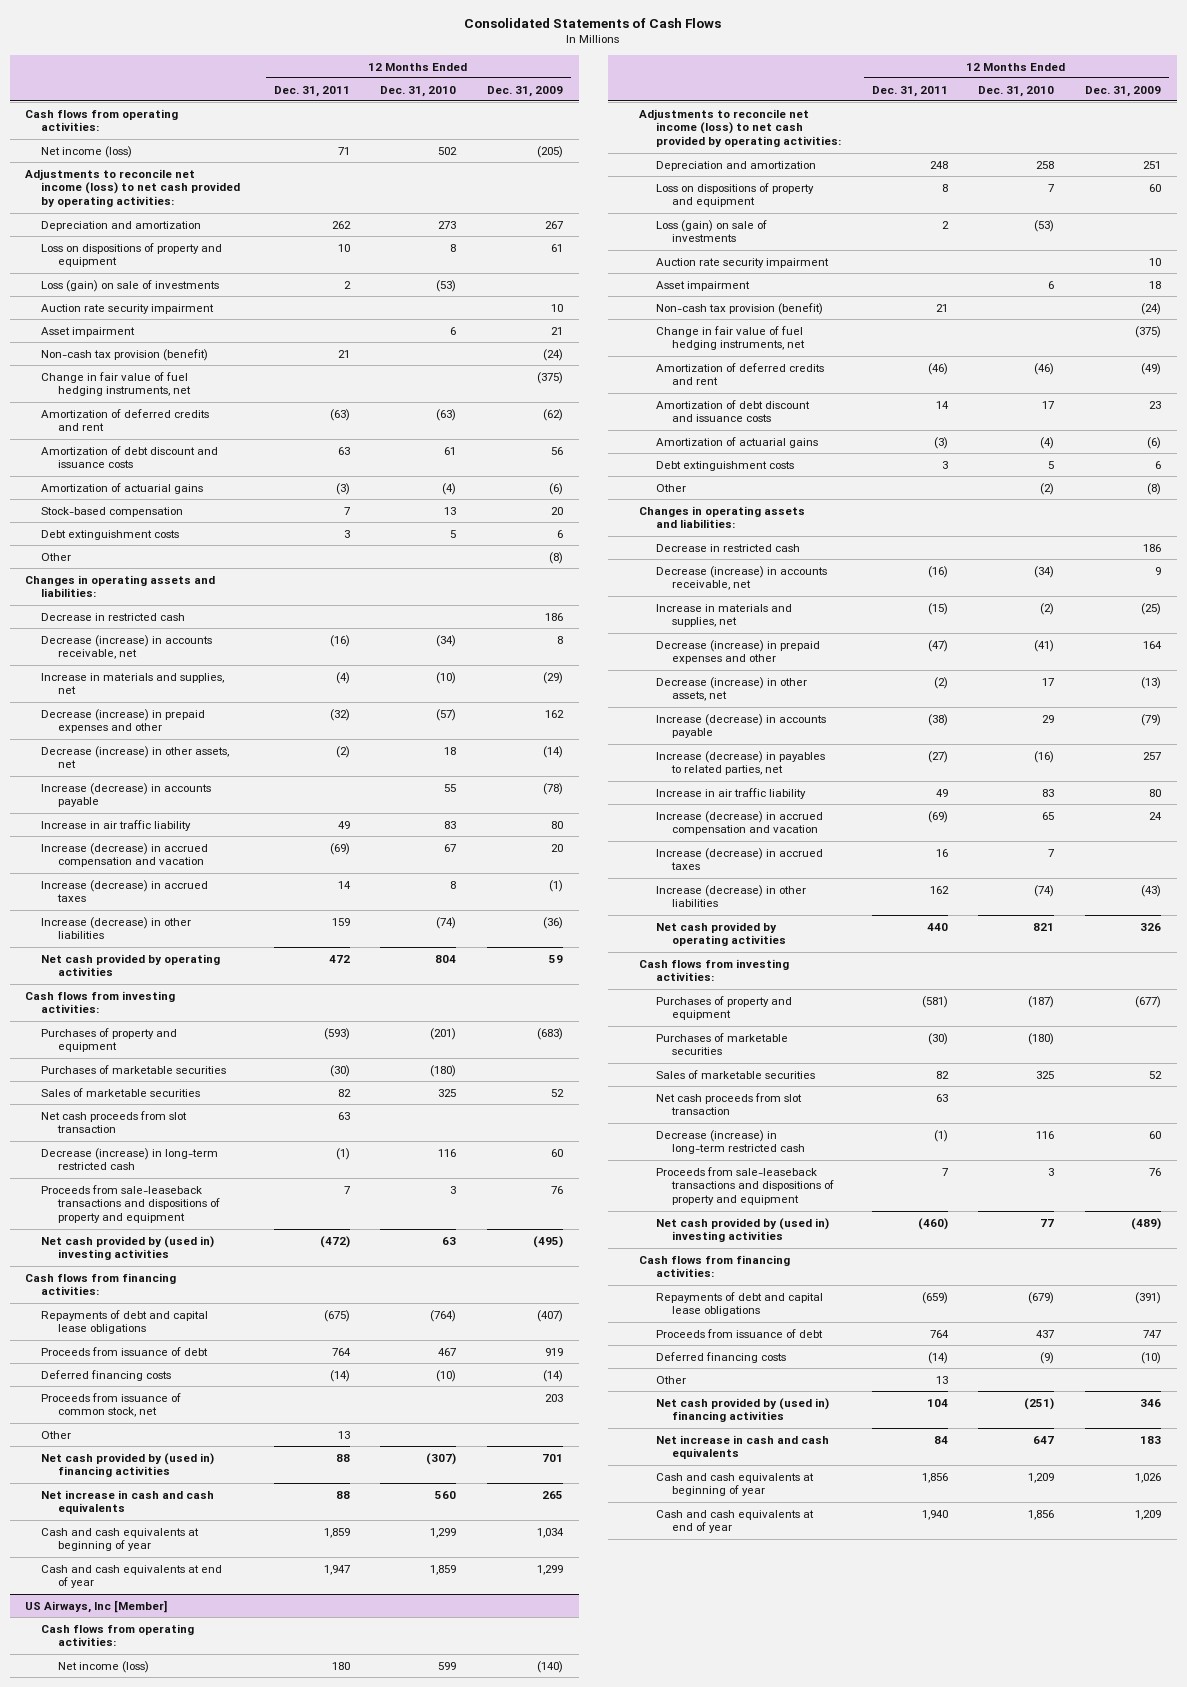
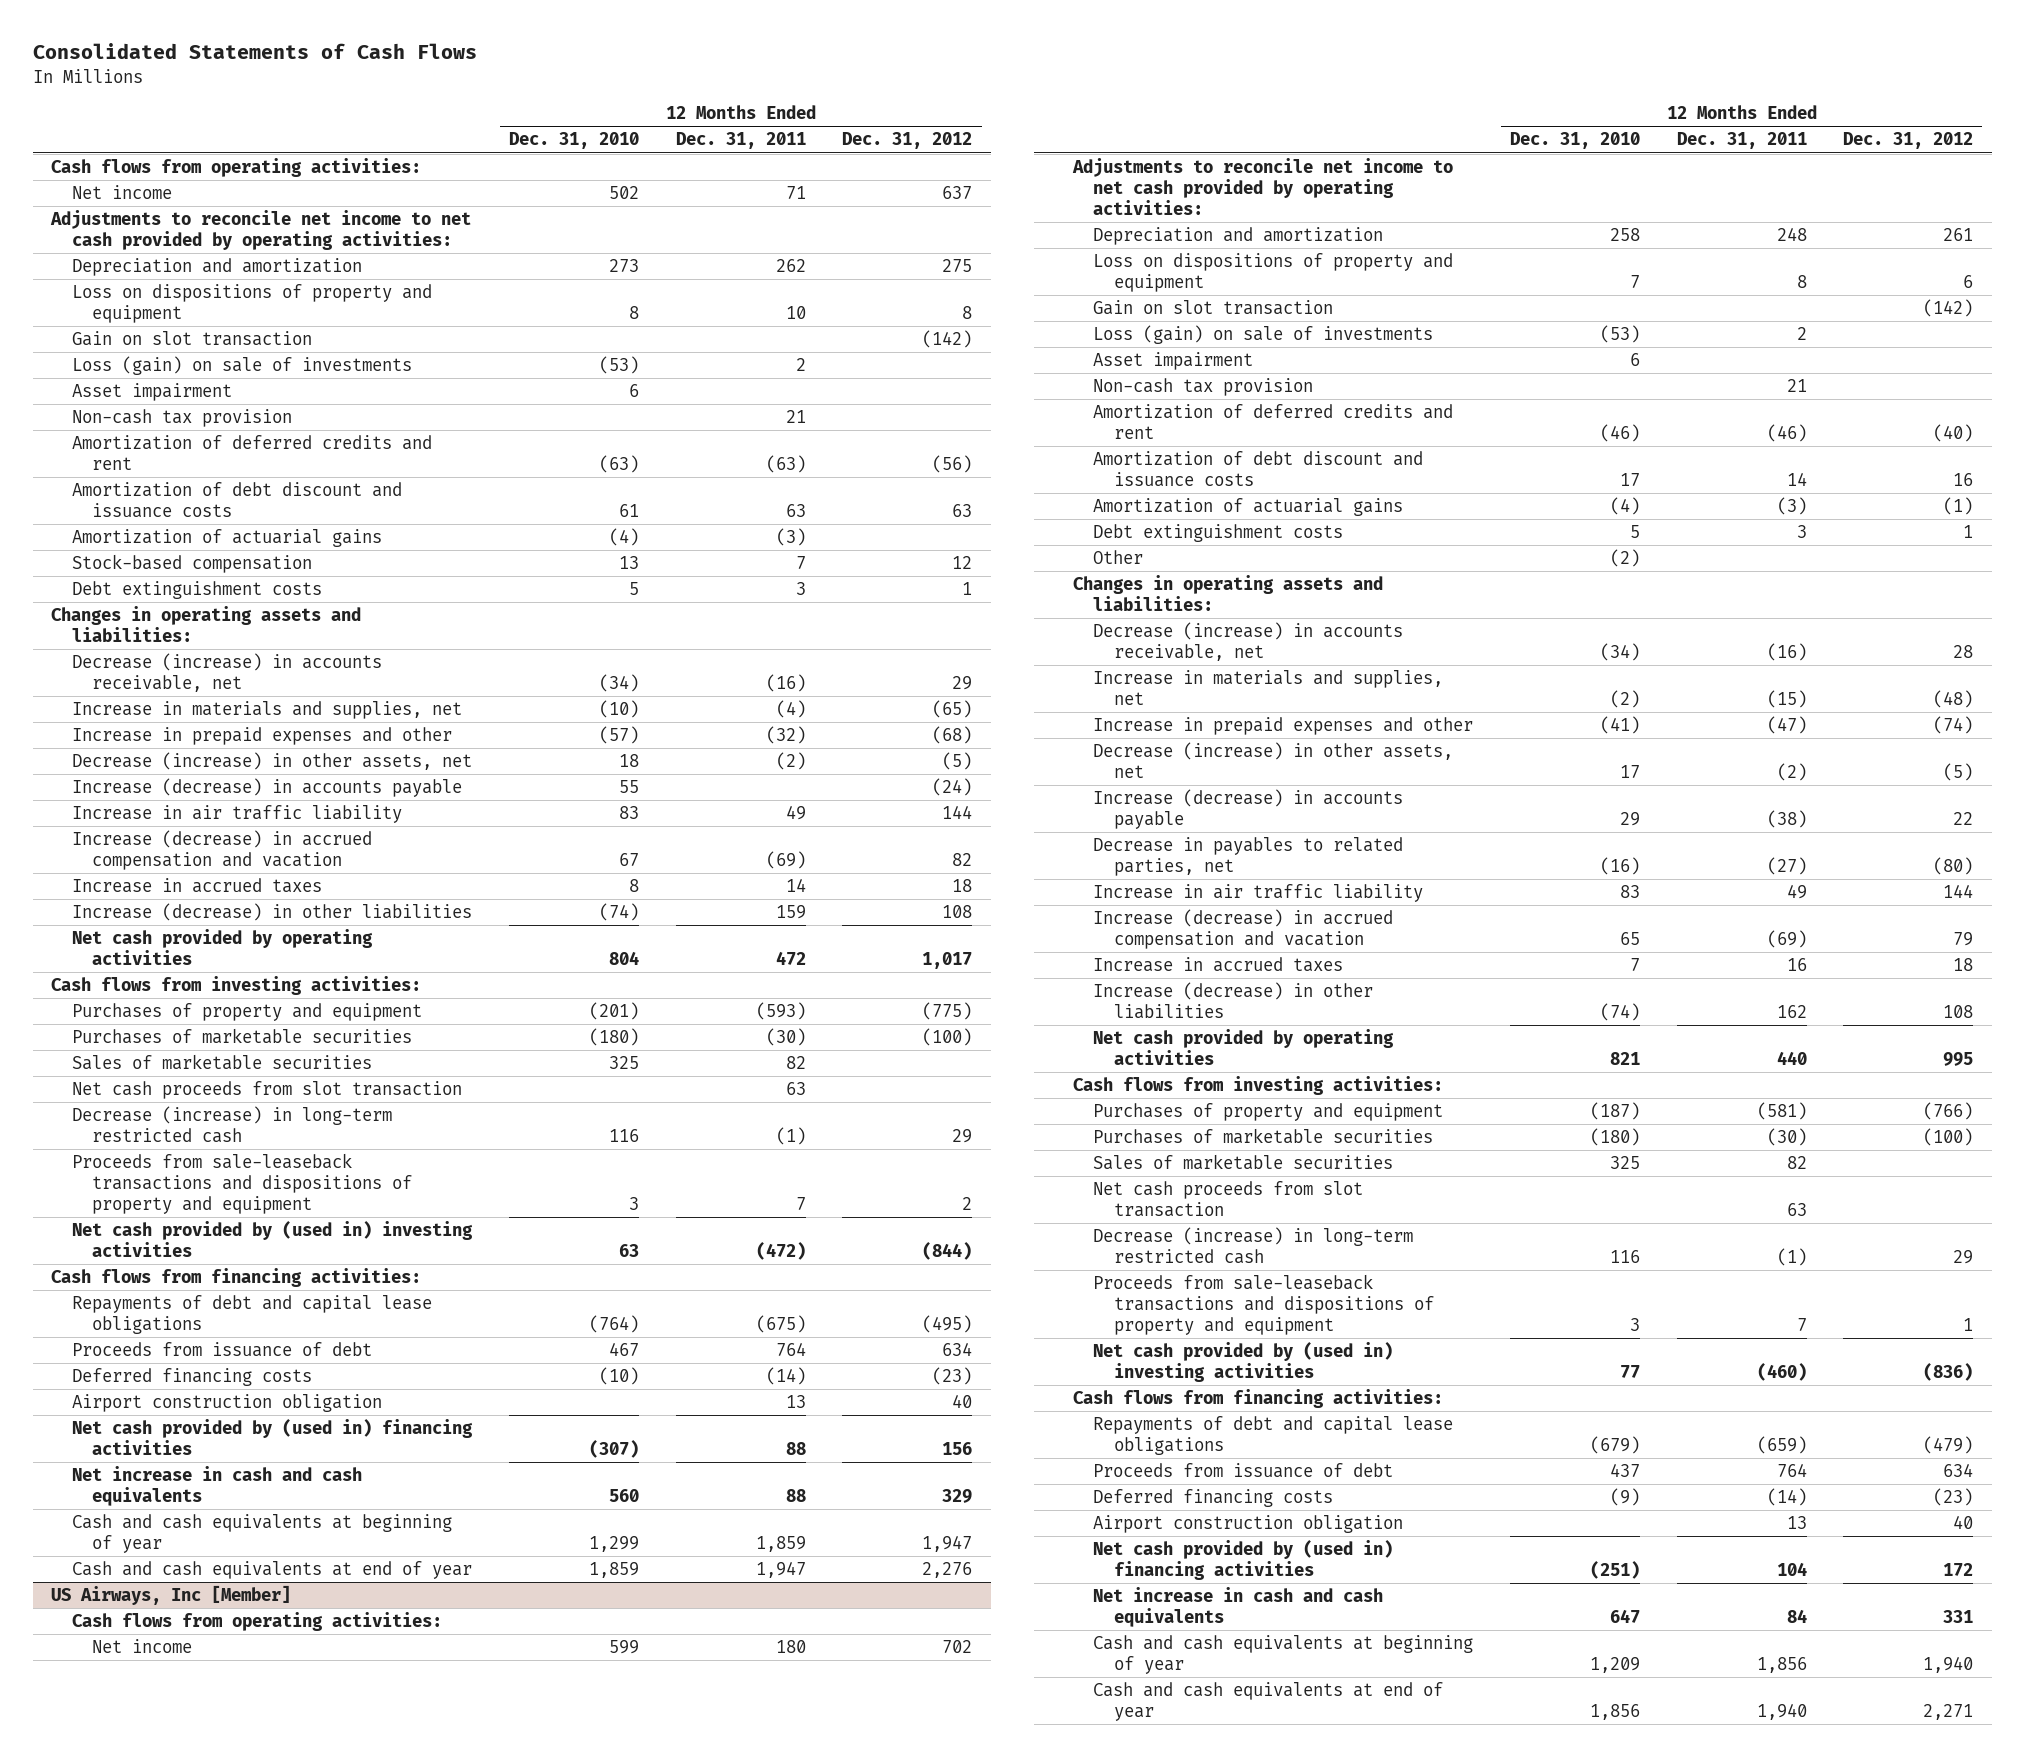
[487,85,564,97] Dec. 31, 2009 -> none
none -> [842,132,973,150] Dec. 31, 2012
[41,145,133,158] Net income (loss) -> [71,185,172,200] Net income
[25,168,241,208] Adjustments to reconcile net income (loss) to net cash provided by operating activities: -> [50,210,472,250] Adjustments to reconcile net income to net cash provided by operating activities:
none -> [71,331,312,347] Gain on slot transaction
[41,303,215,314] Auction rate security impairment -> none
[41,371,191,397] Change in fair value of fuel hedging instruments, net -> none
[41,348,209,361] Non-cash tax provision (benefit) -> [71,409,292,428] Non-cash tax provision
[41,552,72,561] Other -> none
[41,612,186,621] Decrease in restricted cash -> none
[41,708,206,734] Decrease (increase) in prepaid expenses and other -> [71,727,452,746] Increase in prepaid expenses and other
[41,879,209,903] Increase (decrease) in accrued taxes -> [71,878,322,894] Increase in accrued taxes
[41,1392,182,1418] Proceeds from issuance of common stock, net -> none
[41,1430,72,1439] Other -> [71,1394,382,1413] Airport construction obligation
[57,1660,149,1673] Net income (loss) -> [92,1639,193,1654] Net income
[639,108,841,148] Adjustments to reconcile net income (loss) to net cash provided by operating activities: -> [1071,158,1453,215] Adjustments to reconcile net income to net cash provided by operating activities:
none -> [1093,300,1334,316] Gain on slot transaction
[655,257,829,268] Auction rate security impairment -> none
[655,325,805,351] Change in fair value of fuel hedging instruments, net -> none
[655,302,823,315] Non-cash tax provision (benefit) -> [1093,378,1314,397] Non-cash tax provision
[655,543,800,552] Decrease in restricted cash -> none
[655,639,820,665] Decrease (increase) in prepaid expenses and other -> [1093,717,1474,736] Increase in prepaid expenses and other
[655,750,825,776] Increase (decrease) in payables to related parties, net -> [1093,837,1404,876] Decrease in payables to related parties, net
[655,847,823,871] Increase (decrease) in accrued taxes -> [1093,957,1344,973] Increase in accrued taxes
[655,1375,686,1384] Other -> [1093,1515,1404,1534] Airport construction obligation

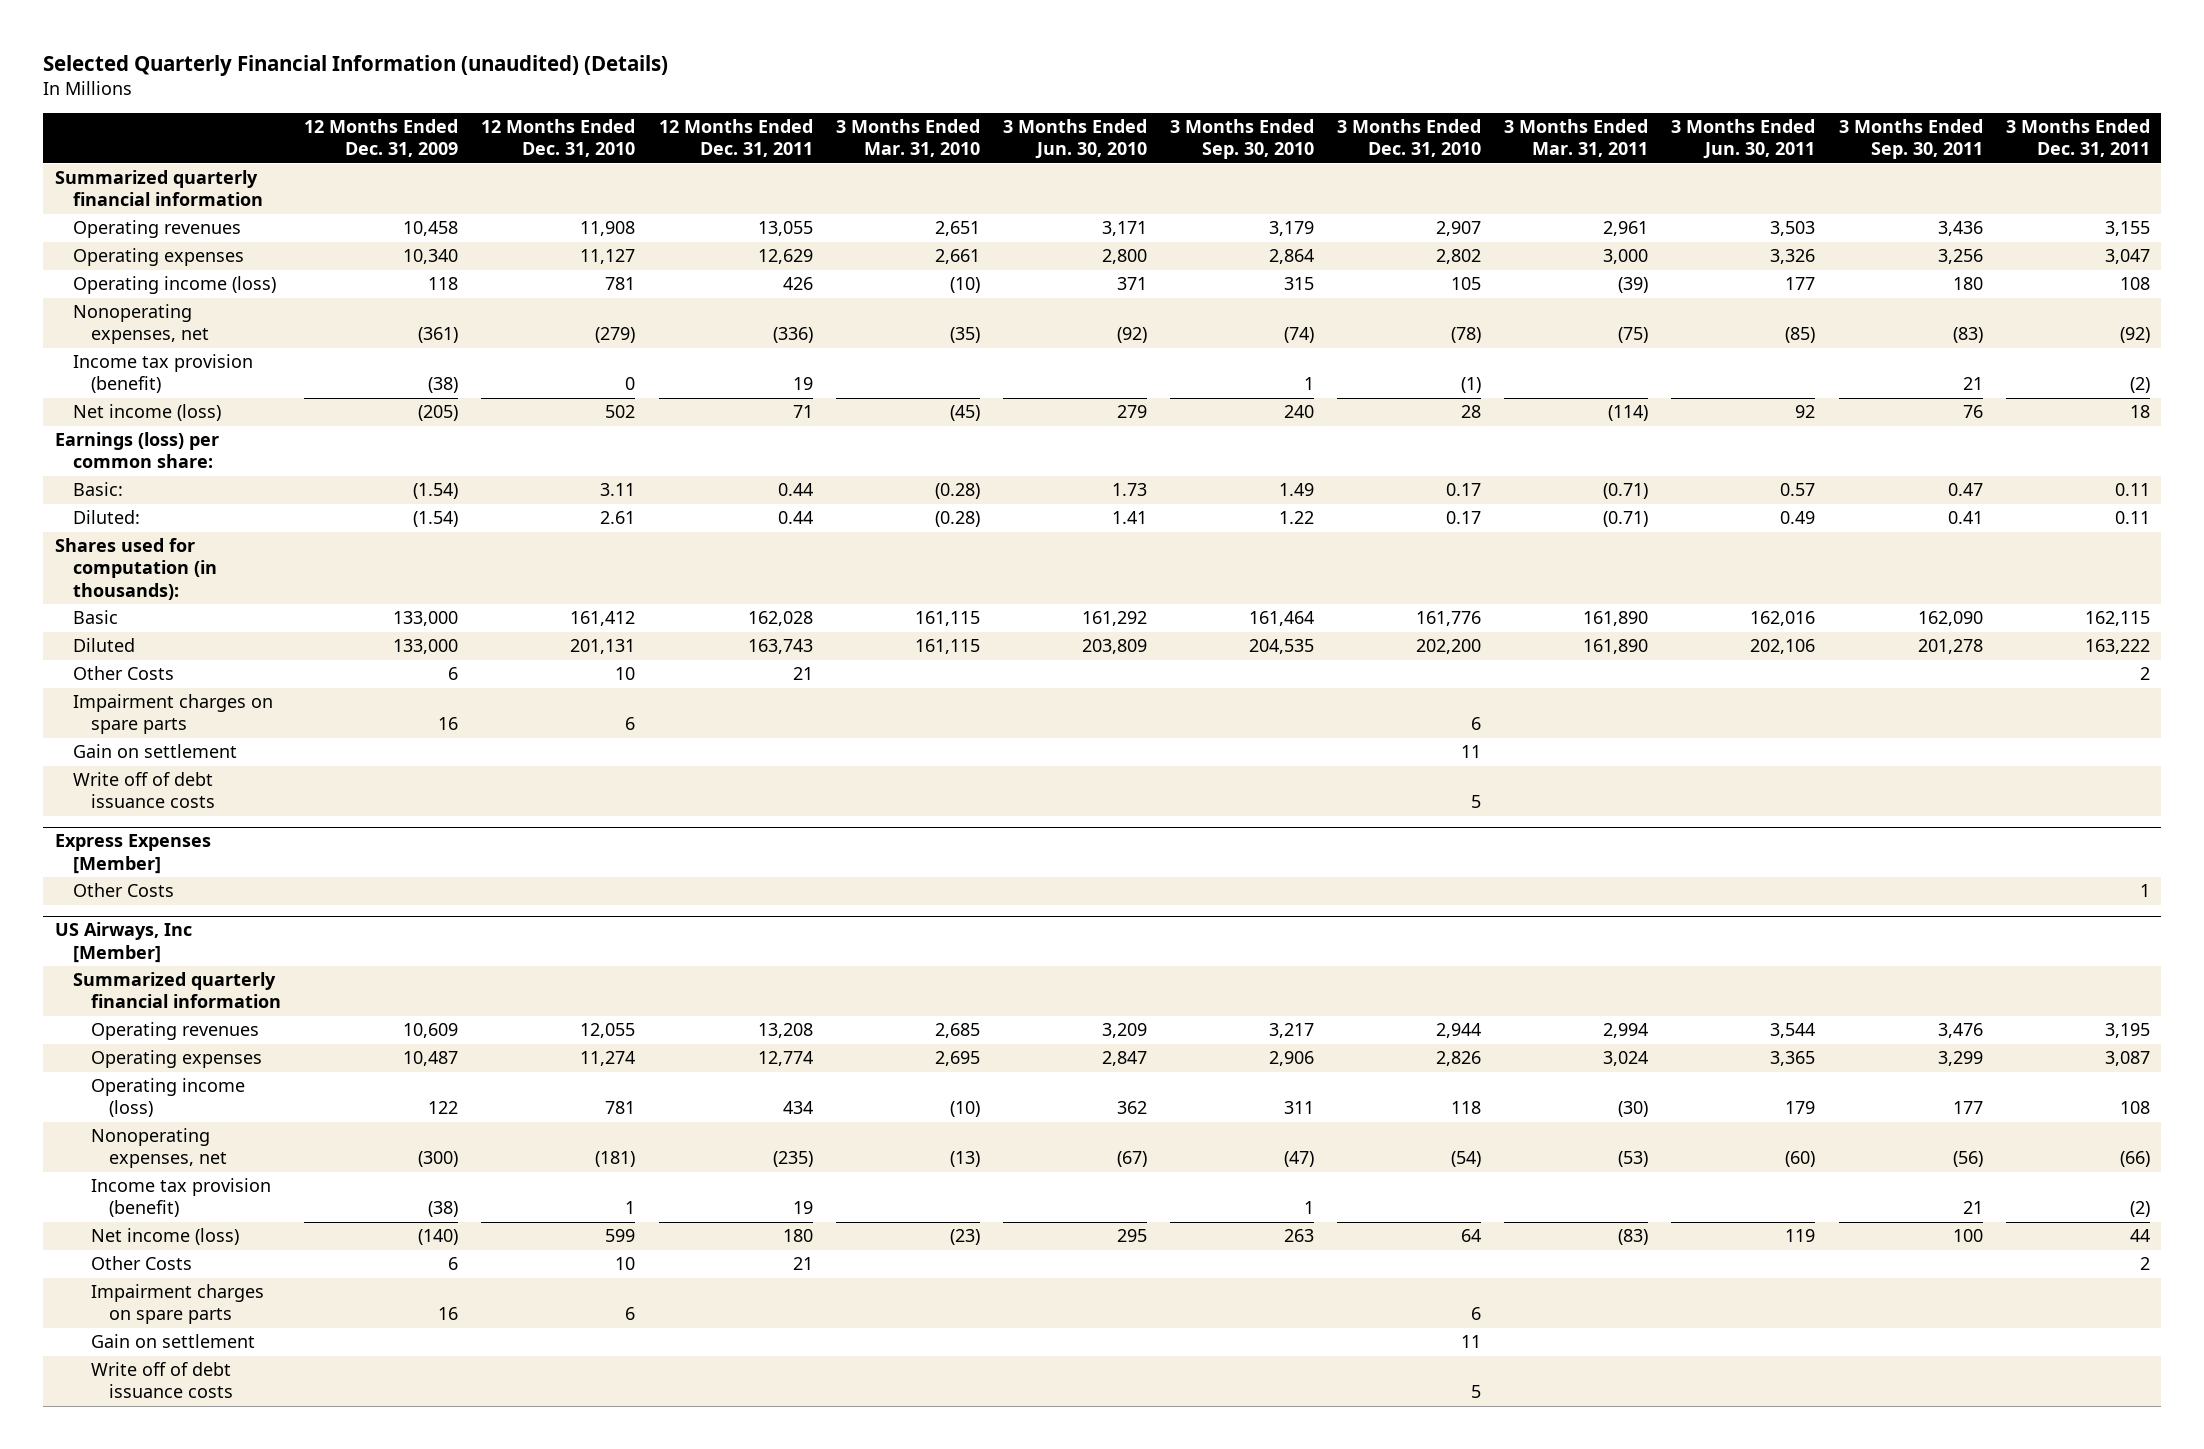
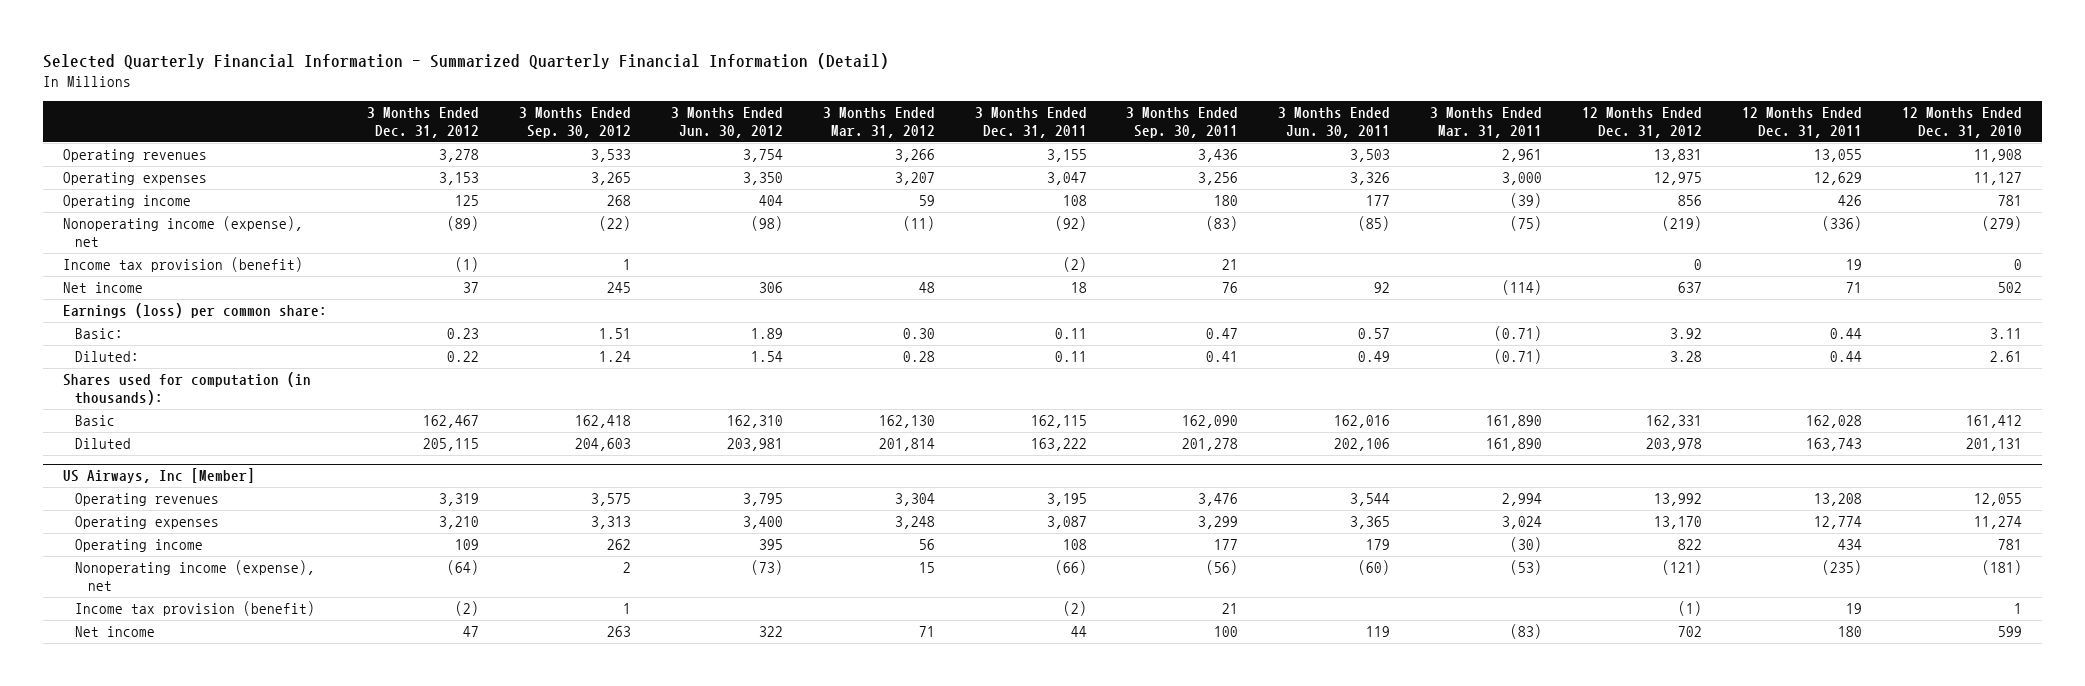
[43,54,669,76] Selected Quarterly Financial Information (unaudited) (Details) -> [42,52,889,69] Selected Quarterly Financial Information - Summarized Quarterly Financial Information (Detail)
[304,118,459,158] 12 Months Ended Dec. 31, 2009 -> none
[835,118,980,158] 3 Months Ended Mar. 31, 2010 -> none
[1002,118,1147,160] 3 Months Ended Jun. 30, 2010 -> none
[1169,118,1314,160] 3 Months Ended Sep. 30, 2010 -> none
[1337,118,1482,158] 3 Months Ended Dec. 31, 2010 -> none
none -> [366,106,479,139] 3 Months Ended Dec. 31, 2012
none -> [518,106,631,139] 3 Months Ended Sep. 30, 2012
none -> [670,106,783,139] 3 Months Ended Jun. 30, 2012
none -> [822,106,935,139] 3 Months Ended Mar. 31, 2012
none -> [1582,106,1703,139] 12 Months Ended Dec. 31, 2012
[54,170,263,207] Summarized quarterly financial information -> none
[72,276,276,295] Operating income (loss) -> [62,194,191,208] Operating income
[72,304,210,345] Nonoperating expenses, net -> [62,215,303,248] Nonoperating income (expense), net
[72,404,221,422] Net income (loss) -> [62,281,143,293] Net income
[72,666,174,681] Other Costs -> none
[72,694,273,735] Impairment charges on spare parts -> none
[72,744,237,759] Gain on settlement -> none
[72,772,216,809] Write off of debt issuance costs -> none
[54,834,211,874] Express Expenses [Member] -> none
[72,883,174,898] Other Costs -> none
[72,972,282,1009] Summarized quarterly financial information -> none
[91,1078,246,1118] Operating income (loss) -> [75,538,204,552] Operating income
[91,1128,228,1169] Nonoperating expenses, net -> [75,559,316,592] Nonoperating income (expense), net
[91,1256,193,1271] Other Costs -> none
[91,1284,265,1325] Impairment charges on spare parts -> none
[91,1334,256,1349] Gain on settlement -> none
[91,1362,234,1399] Write off of debt issuance costs -> none
[91,1228,240,1246] Net income (loss) -> [75,625,156,637] Net income

